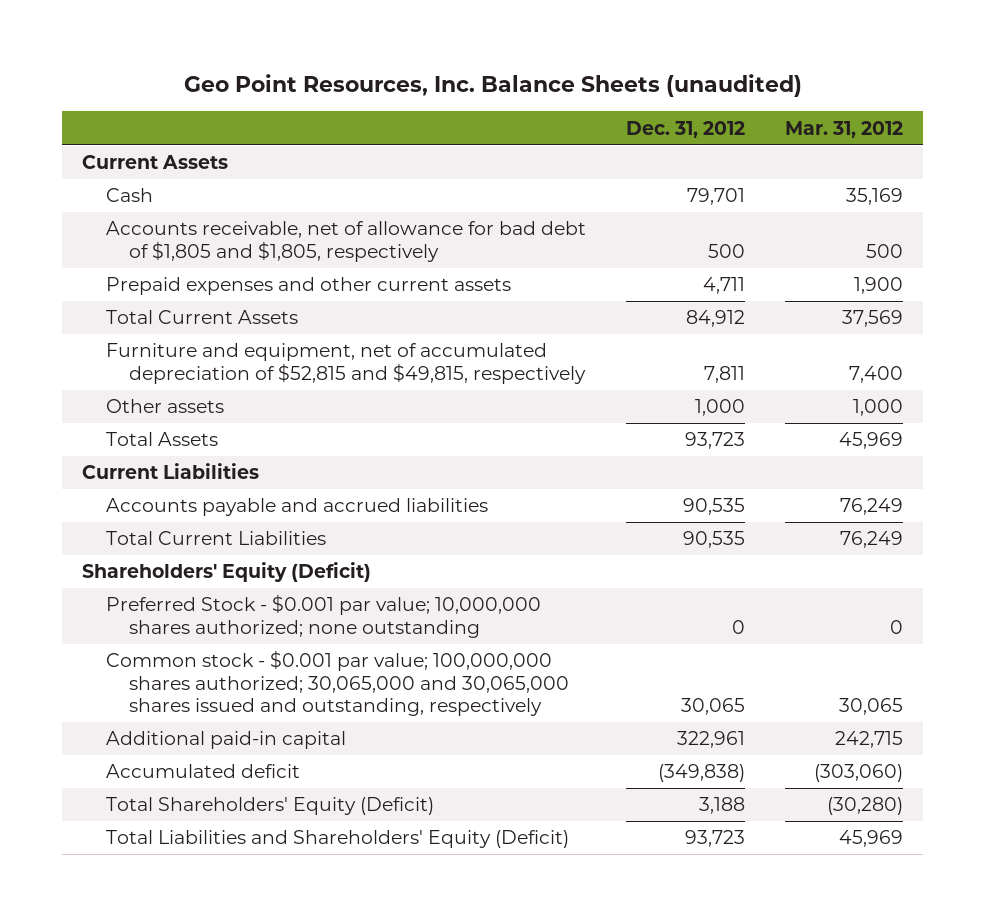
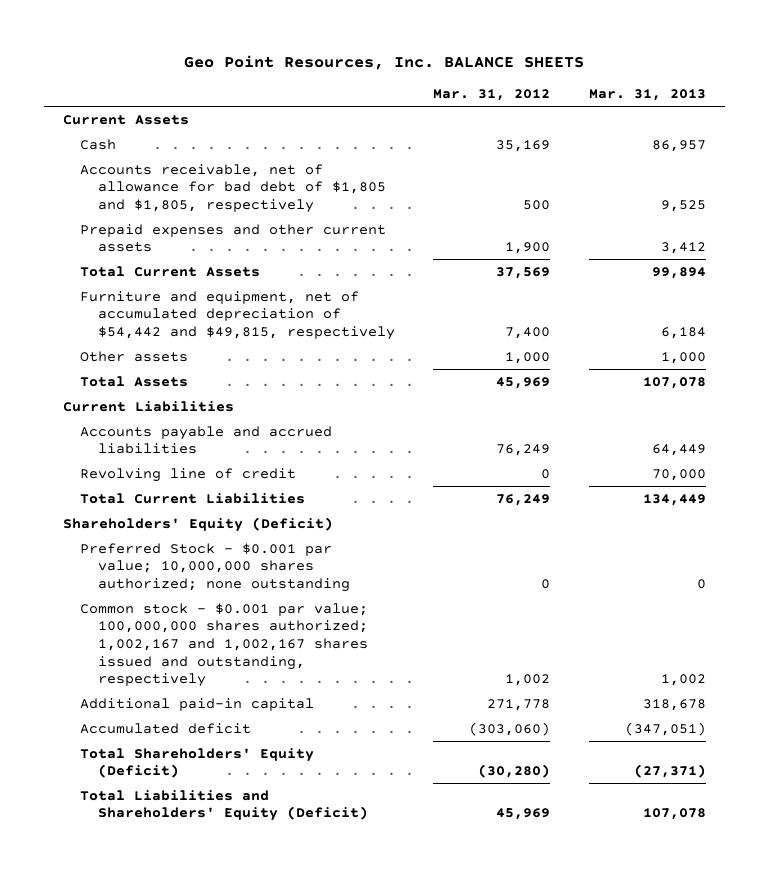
[183,74,802,98] Geo Point Resources, Inc. Balance Sheets (unaudited) -> [184,54,585,70] Geo Point Resources, Inc. BALANCE SHEETS
[625,120,745,138] Dec. 31, 2012 -> none
none -> [588,89,706,102] Mar. 31, 2013
[105,343,587,384] Furniture and equipment, net of accumulated depreciation of $52,815 and $49,815, respectively -> [80,290,395,341] Furniture and equipment, net of accumulated depreciation of $54,442 and $49,815, respectively
none -> [80,467,297,482] Revolving line of credit
[105,650,570,717] Common stock - $0.001 par value; 100,000,000 shares authorized; 30,065,000 and 30,065,000 shares issued and outstanding, respectively -> [80,602,369,688] Common stock - $0.001 par value; 100,000,000 shares authorized; 1,002,167 and 1,002,167 shares issued and outstanding, respectively
[838,698,903,716] 30,065 -> [505,674,551,687] 1,002
[834,731,903,749] 242,715 -> [487,698,551,711] 271,778

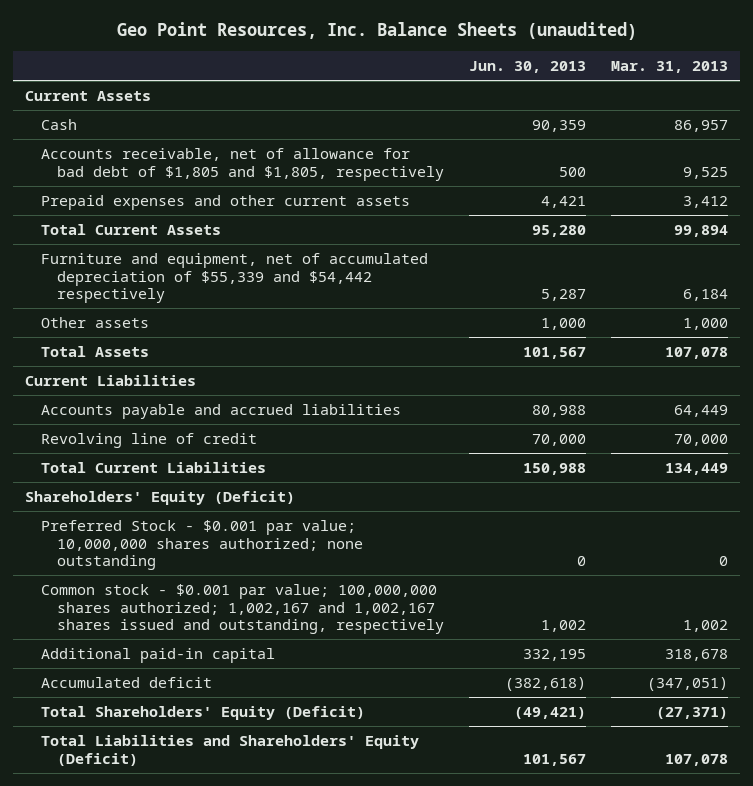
[184,54,585,70] Geo Point Resources, Inc. BALANCE SHEETS -> [116,22,637,41] Geo Point Resources, Inc. Balance Sheets (unaudited)
[433,89,551,102] Mar. 31, 2012 -> none
none -> [468,60,586,73] Jun. 30, 2013
[80,290,395,341] Furniture and equipment, net of accumulated depreciation of $54,442 and $49,815, respectively -> [41,252,429,304] Furniture and equipment, net of accumulated depreciation of $55,339 and $54,442 respectively

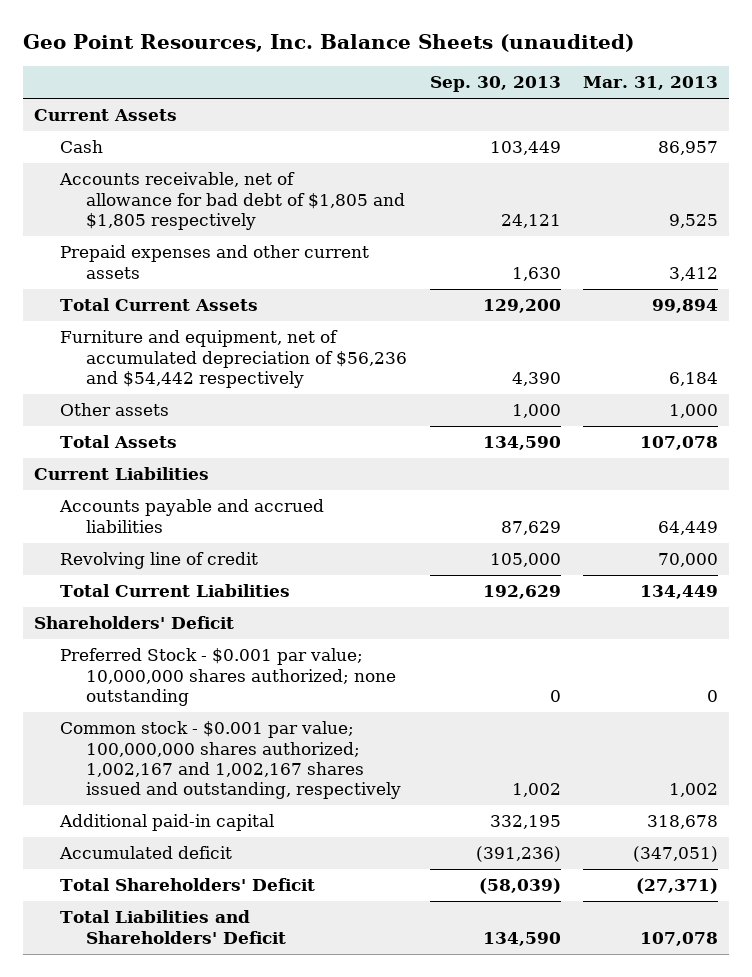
[468,60,586,73] Jun. 30, 2013 -> none
none -> [429,76,561,93] Sep. 30, 2013
[41,147,444,181] Accounts receivable, net of allowance for bad debt of $1,805 and $1,805, respectively -> [59,172,406,230] Accounts receivable, net of allowance for bad debt of $1,805 and $1,805 respectively
[41,252,429,304] Furniture and equipment, net of accumulated depreciation of $55,339 and $54,442 respectively -> [60,330,408,388] Furniture and equipment, net of accumulated depreciation of $56,236 and $54,442 respectively
[25,490,296,505] Shareholders' Equity (Deficit) -> [34,616,235,630] Shareholders' Deficit
[41,705,366,720] Total Shareholders' Equity (Deficit) -> [60,878,316,892] Total Shareholders' Deficit
[41,734,420,766] Total Liabilities and Shareholders' Equity (Deficit) -> [60,910,287,944] Total Liabilities and Shareholders' Deficit

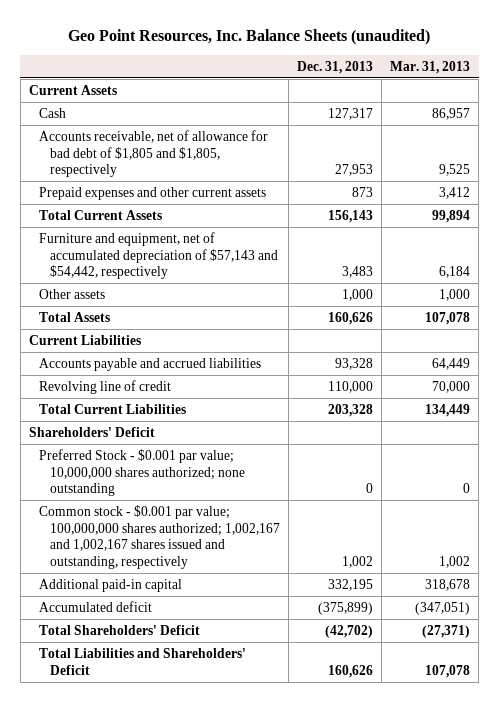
[429,76,561,93] Sep. 30, 2013 -> none
none -> [297,60,374,74] Dec. 31, 2013
[59,172,406,230] Accounts receivable, net of allowance for bad debt of $1,805 and $1,805 respectively -> [39,129,269,178] Accounts receivable, net of allowance for bad debt of $1,805 and $1,805, respectively
[60,330,408,388] Furniture and equipment, net of accumulated depreciation of $56,236 and $54,442 respectively -> [39,231,278,280] Furniture and equipment, net of accumulated depreciation of $57,143 and $54,442, respectively

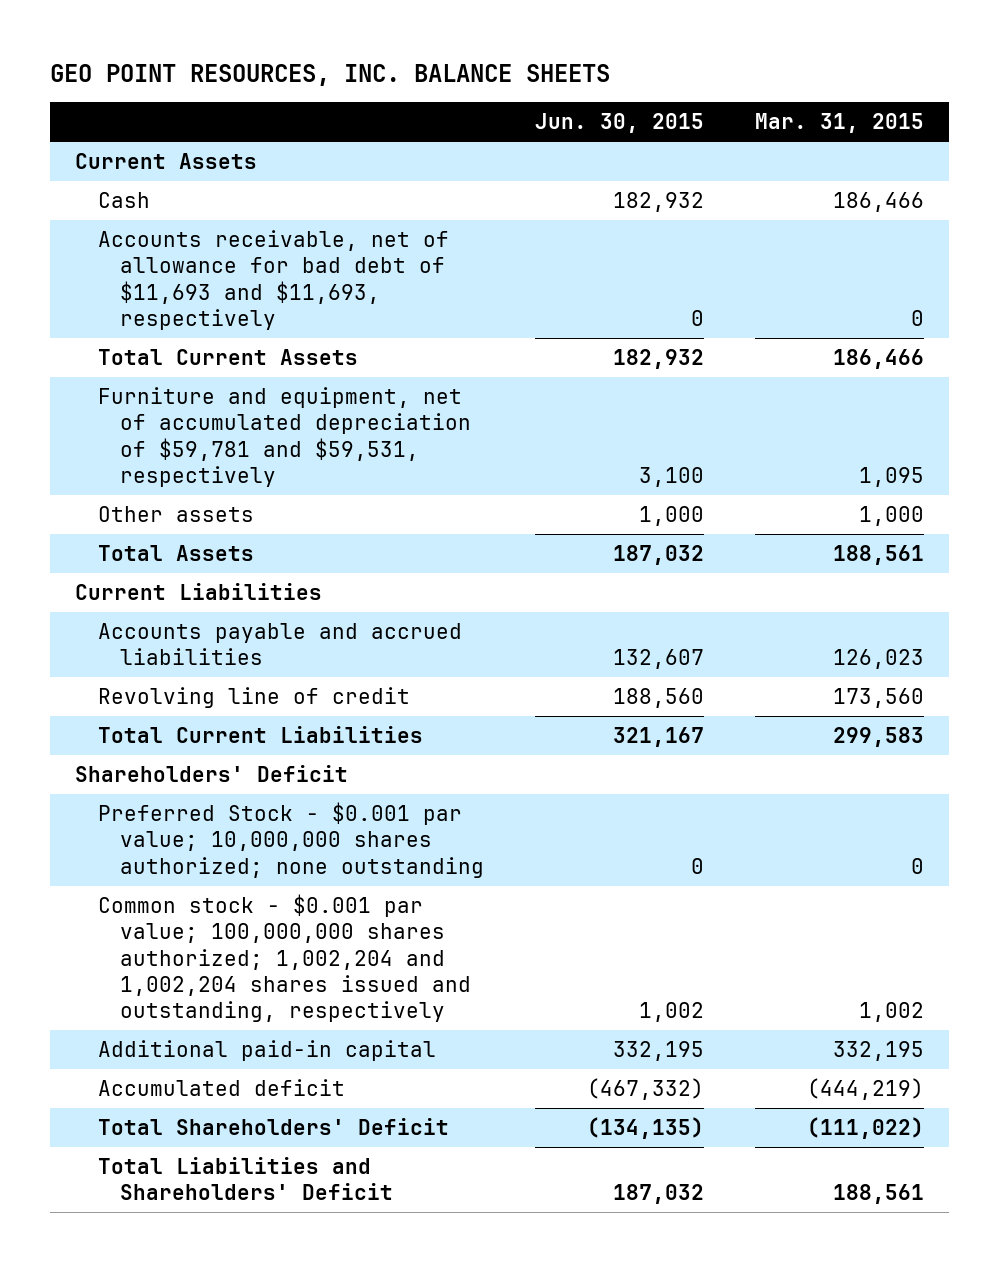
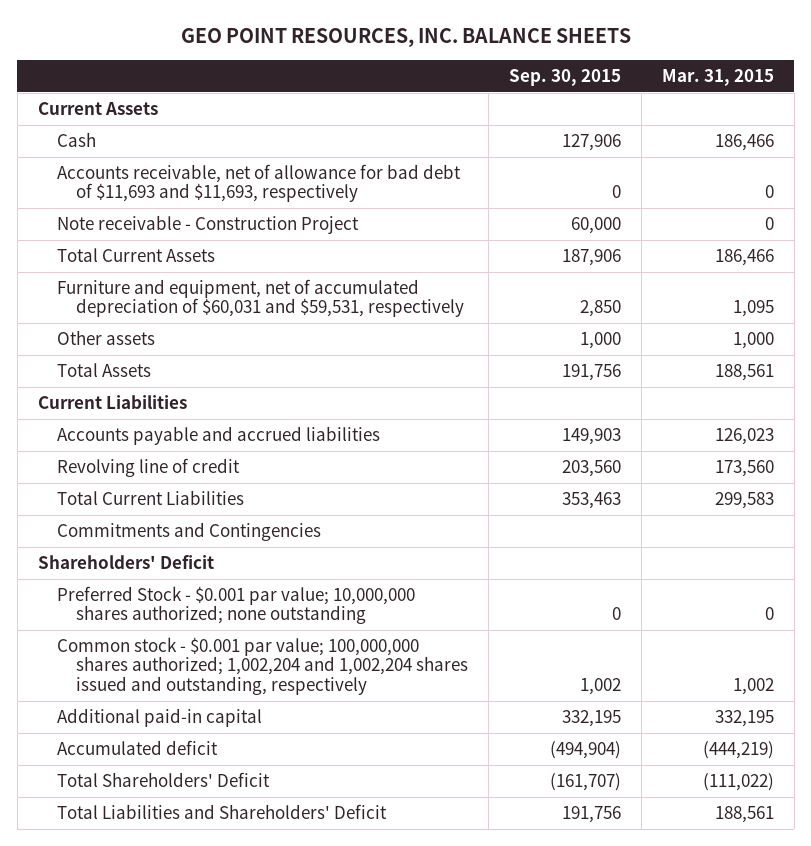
[534,113,704,134] Jun. 30, 2015 -> none
none -> [508,69,621,87] Sep. 30, 2015
none -> [56,214,359,234] Note receivable - Construction Project
[97,387,471,487] Furniture and equipment, net of accumulated depreciation of $59,781 and $59,531, respectively -> [56,278,465,318] Furniture and equipment, net of accumulated depreciation of $60,031 and $59,531, respectively
none -> [56,521,321,541] Commitments and Contingencies

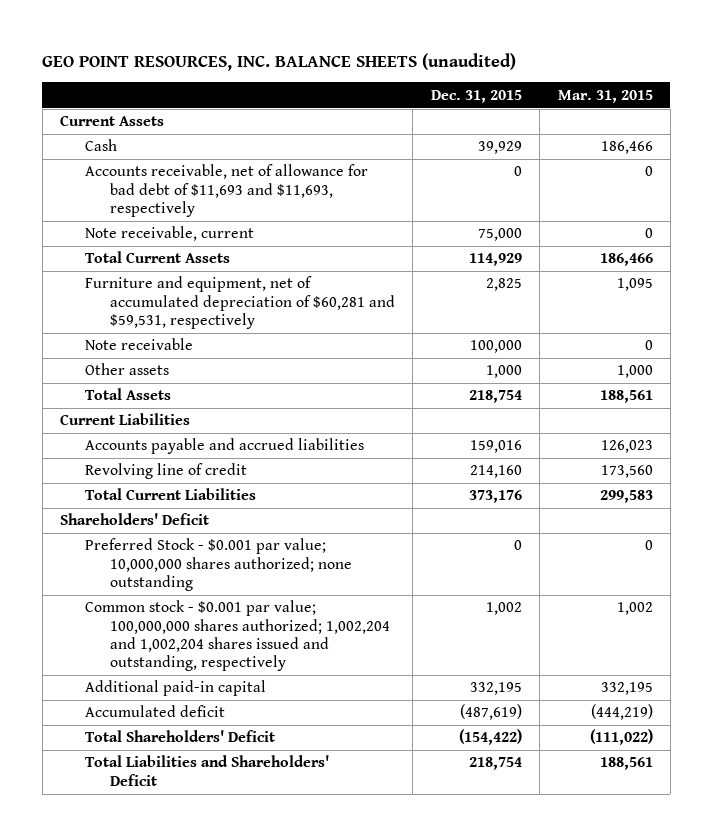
[180,28,631,48] GEO POINT RESOURCES, INC. BALANCE SHEETS -> [42,52,517,71] GEO POINT RESOURCES, INC. BALANCE SHEETS (unaudited)
[508,69,621,87] Sep. 30, 2015 -> none
none -> [430,89,522,103] Dec. 31, 2015
[56,214,359,234] Note receivable - Construction Project -> none
none -> [85,226,255,242] Note receivable, current
[56,278,465,318] Furniture and equipment, net of accumulated depreciation of $60,031 and $59,531, respectively -> [85,276,396,330] Furniture and equipment, net of accumulated depreciation of $60,281 and $59,531, respectively
none -> [85,338,194,351] Note receivable
[56,521,321,541] Commitments and Contingencies -> none

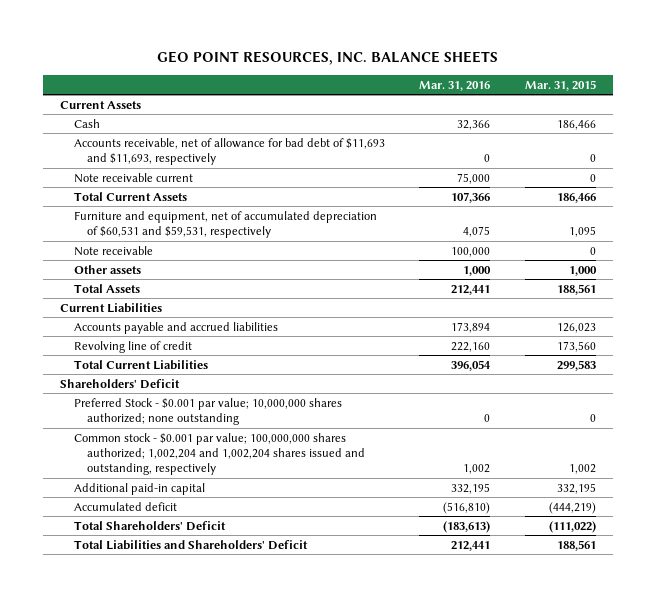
[42,52,517,71] GEO POINT RESOURCES, INC. BALANCE SHEETS (unaudited) -> [156,51,498,66] GEO POINT RESOURCES, INC. BALANCE SHEETS
[430,89,522,103] Dec. 31, 2015 -> none
none -> [419,80,491,91] Mar. 31, 2016
[85,226,255,242] Note receivable, current -> [73,172,193,183] Note receivable current
[85,276,396,330] Furniture and equipment, net of accumulated depreciation of $60,281 and $59,531, respectively -> [73,210,377,239] Furniture and equipment, net of accumulated depreciation of $60,531 and $59,531, respectively

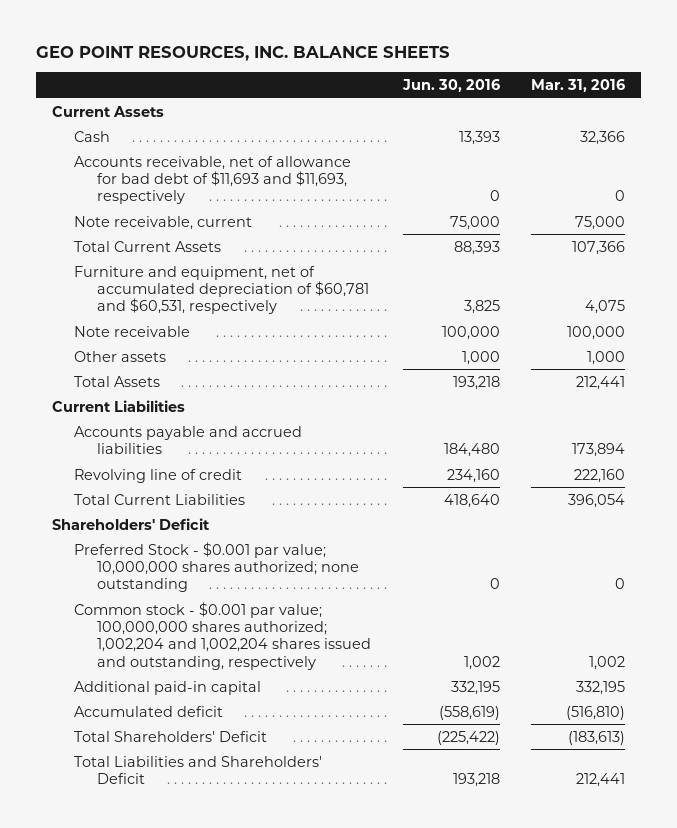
[524,79,596,91] Mar. 31, 2015 -> none
none -> [401,79,500,93] Jun. 30, 2016
[73,172,193,183] Note receivable current -> [74,215,253,230] Note receivable, current
[73,210,377,239] Furniture and equipment, net of accumulated depreciation of $60,531 and $59,531, respectively -> [74,265,369,315] Furniture and equipment, net of accumulated depreciation of $60,781 and $60,531, respectively

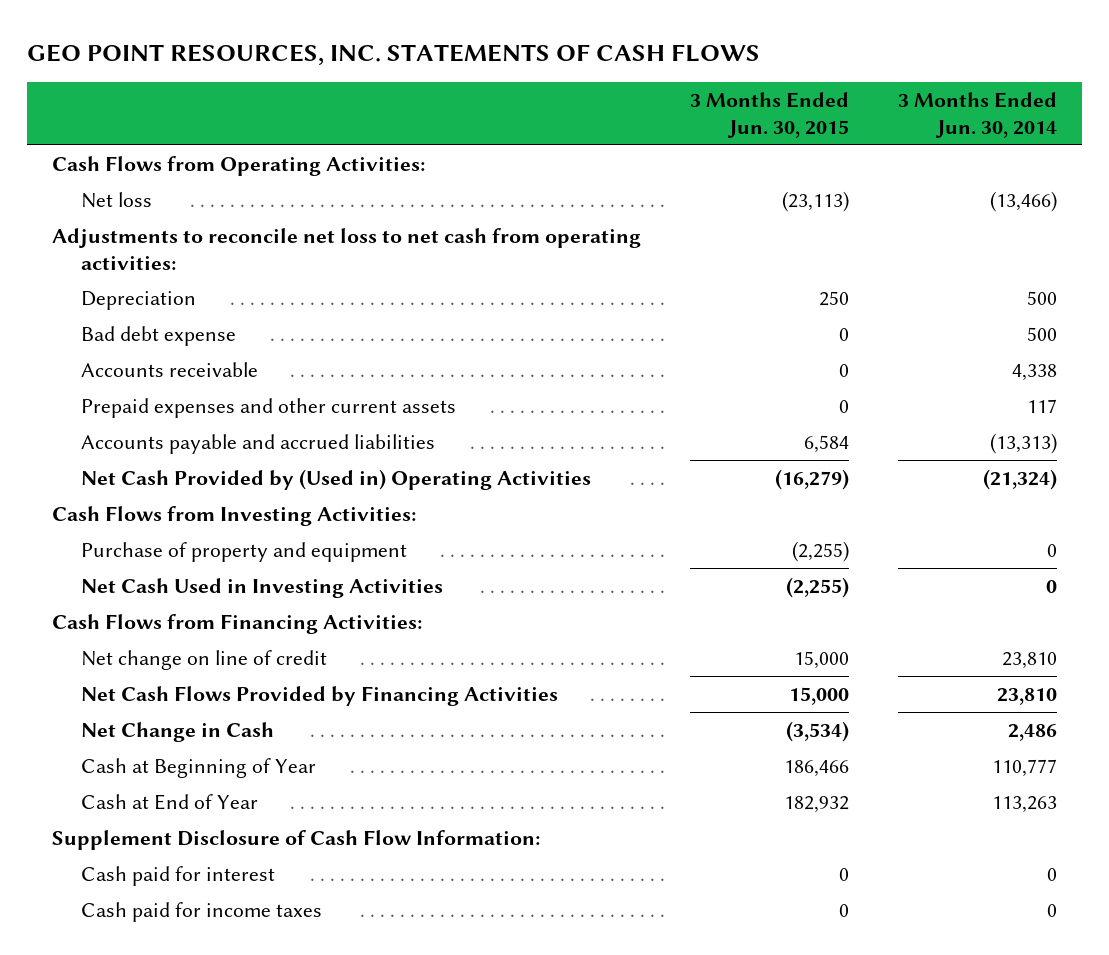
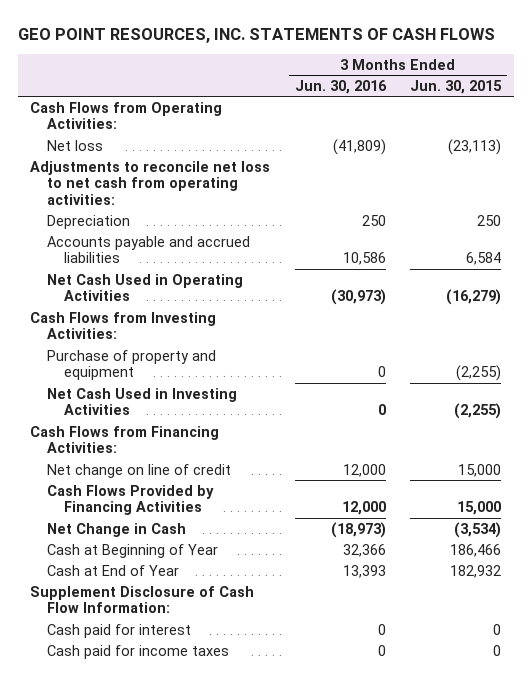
[898,92,1058,138] 3 Months Ended Jun. 30, 2014 -> none
none -> [294,79,387,94] Jun. 30, 2016
[81,325,237,346] Bad debt expense -> none
[81,361,259,377] Accounts receivable -> none
[81,397,457,418] Prepaid expenses and other current assets -> none
[81,468,592,490] Net Cash Provided by (Used in) Operating Activities -> [46,273,243,302] Net Cash Used in Operating Activities
[81,685,559,706] Net Cash Flows Provided by Financing Activities -> [46,484,214,516] Cash Flows Provided by Financing Activities

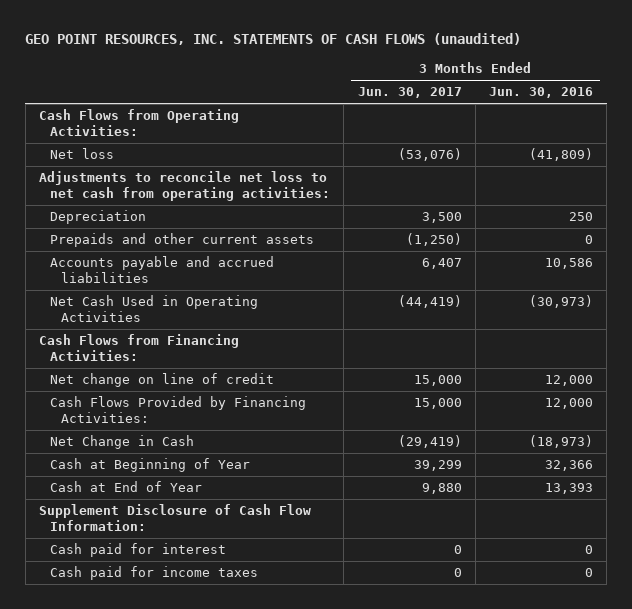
[17,27,495,43] GEO POINT RESOURCES, INC. STATEMENTS OF CASH FLOWS -> [25,33,522,46] GEO POINT RESOURCES, INC. STATEMENTS OF CASH FLOWS (unaudited)
[410,79,503,94] Jun. 30, 2015 -> none
none -> [357,87,462,99] Jun. 30, 2017
none -> [49,233,314,248] Prepaids and other current assets
[30,311,217,340] Cash Flows from Investing Activities: -> none
[46,349,216,381] Purchase of property and equipment -> none
[46,387,237,416] Net Cash Used in Investing Activities -> none
[46,484,214,516] Cash Flows Provided by Financing Activities -> [49,396,306,424] Cash Flows Provided by Financing Activities:

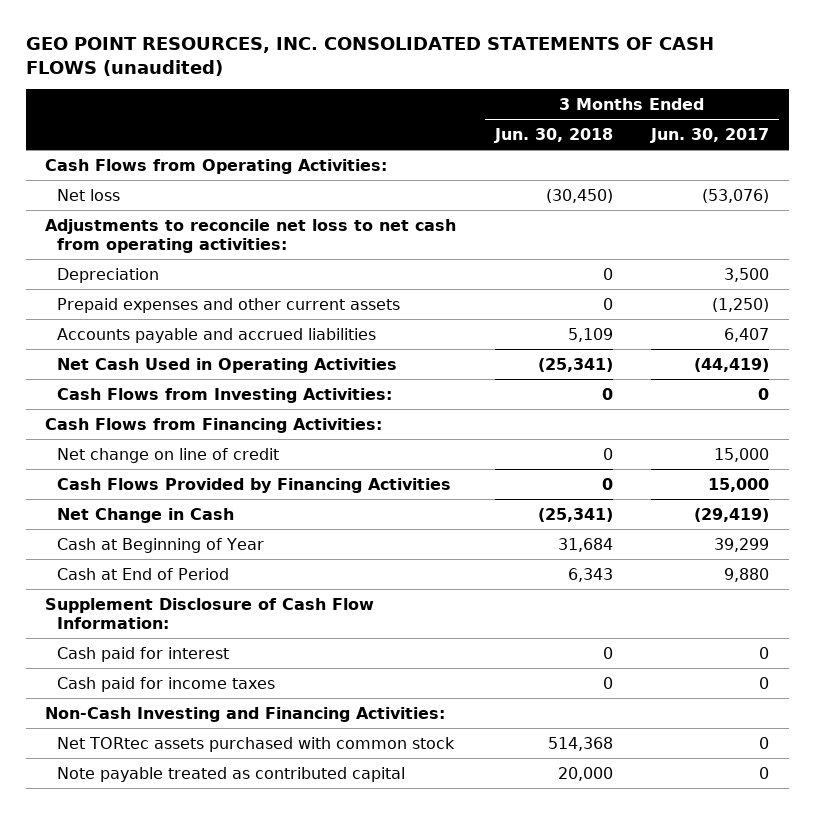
[25,33,522,46] GEO POINT RESOURCES, INC. STATEMENTS OF CASH FLOWS (unaudited) -> [26,36,715,76] GEO POINT RESOURCES, INC. CONSOLIDATED STATEMENTS OF CASH FLOWS (unaudited)
[489,87,594,99] Jun. 30, 2016 -> none
none -> [493,127,613,143] Jun. 30, 2018
[49,233,314,248] Prepaids and other current assets -> [56,297,400,313] Prepaid expenses and other current assets
none -> [56,387,392,403] Cash Flows from Investing Activities:
[49,396,306,424] Cash Flows Provided by Financing Activities: -> [56,477,451,493] Cash Flows Provided by Financing Activities
[49,481,202,493] Cash at End of Year -> [56,567,229,580] Cash at End of Period
none -> [45,706,446,722] Non-Cash Investing and Financing Activities:
none -> [56,736,455,752] Net TORtec assets purchased with common stock
none -> [56,766,405,782] Note payable treated as contributed capital

